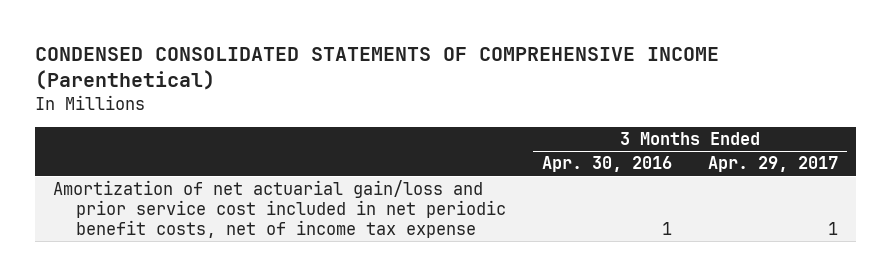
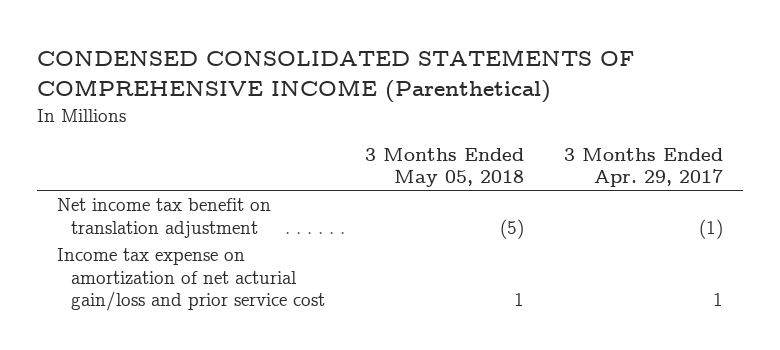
[542,156,673,173] Apr. 30, 2016 -> none
none -> [364,147,524,188] 3 Months Ended May 05, 2018
none -> [56,198,271,238] Net income tax benefit on translation adjustment
[53,180,507,239] Amortization of net actuarial gain/loss and prior service cost included in net periodic benefit costs, net of income tax expense -> [56,248,326,312] Income tax expense on amortization of net acturial gain/loss and prior service cost

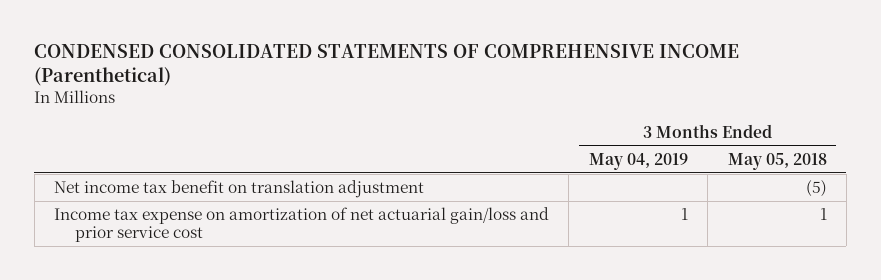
[563,147,723,188] 3 Months Ended Apr. 29, 2017 -> none
none -> [588,152,688,170] May 04, 2019
[56,248,326,312] Income tax expense on amortization of net acturial gain/loss and prior service cost -> [54,207,550,243] Income tax expense on amortization of net actuarial gain/loss and prior service cost

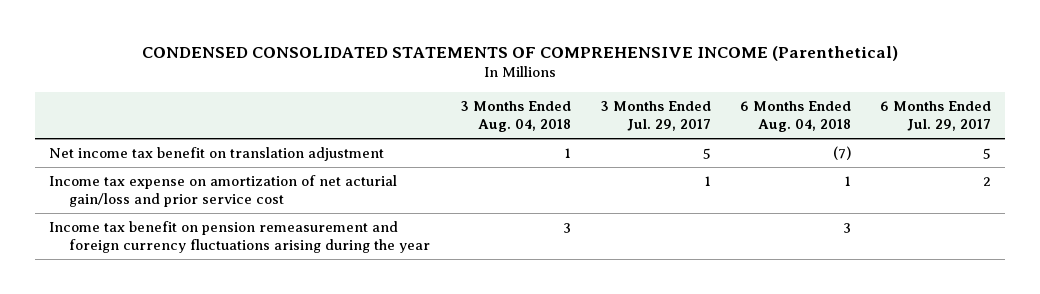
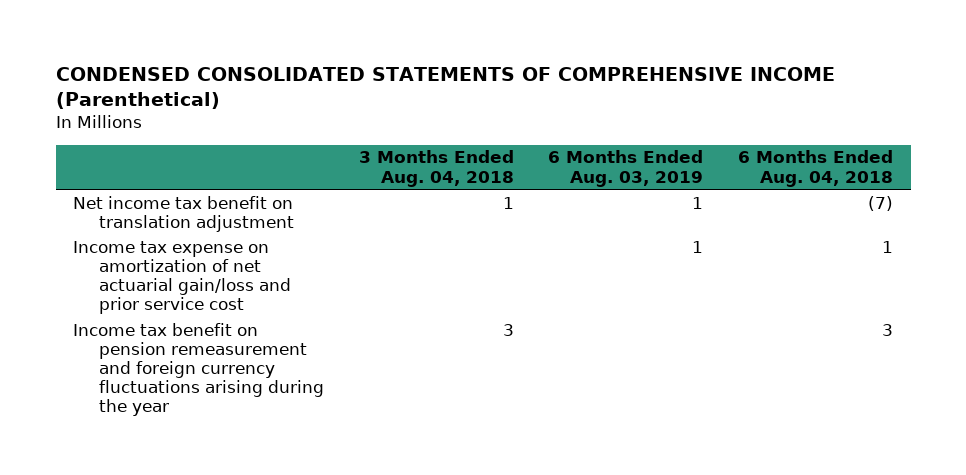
[599,101,711,131] 3 Months Ended Jul. 29, 2017 -> none
[879,101,991,131] 6 Months Ended Jul. 29, 2017 -> none
none -> [548,150,704,187] 6 Months Ended Aug. 03, 2019
[49,175,398,207] Income tax expense on amortization of net acturial gain/loss and prior service cost -> [73,240,291,315] Income tax expense on amortization of net actuarial gain/loss and prior service cost

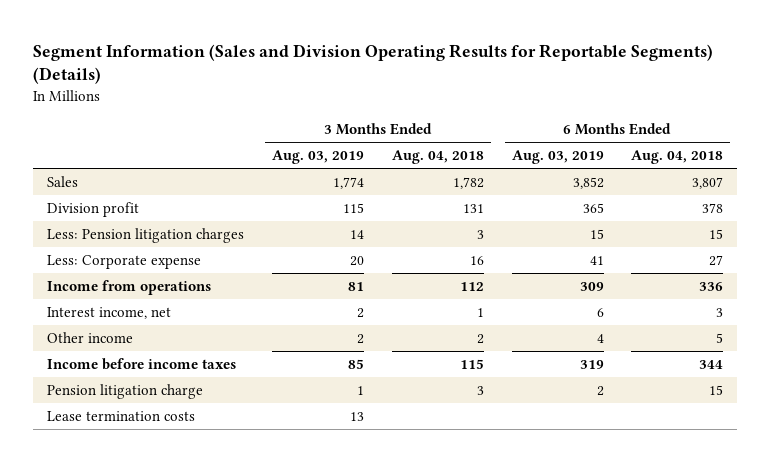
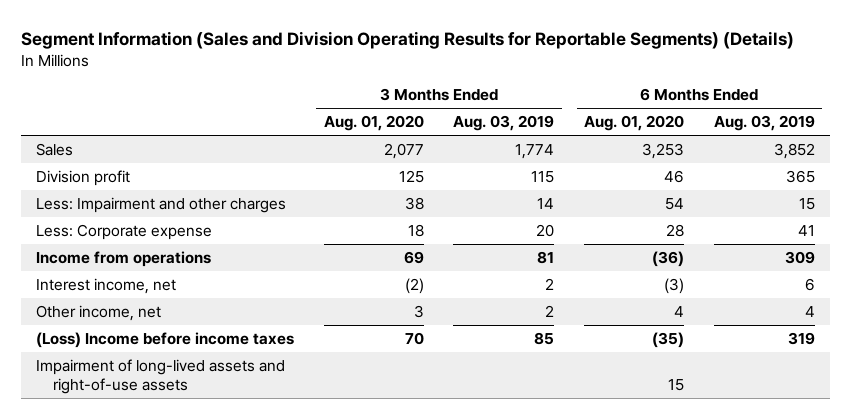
[391,150,484,165] Aug. 04, 2018 -> none
[631,150,724,165] Aug. 04, 2018 -> none
none -> [323,115,424,132] Aug. 01, 2020
none -> [584,115,685,132] Aug. 01, 2020
[47,228,245,244] Less: Pension litigation charges -> [36,196,287,213] Less: Impairment and other charges
[47,384,204,400] Pension litigation charge -> none
[47,411,196,422] Lease termination costs -> none
[47,332,134,344] Other income -> [36,304,162,321] Other income, net
[47,358,237,371] Income before income taxes -> [36,331,295,348] (Loss) Income before income taxes
none -> [36,358,286,394] Impairment of long-lived assets and right-of-use assets

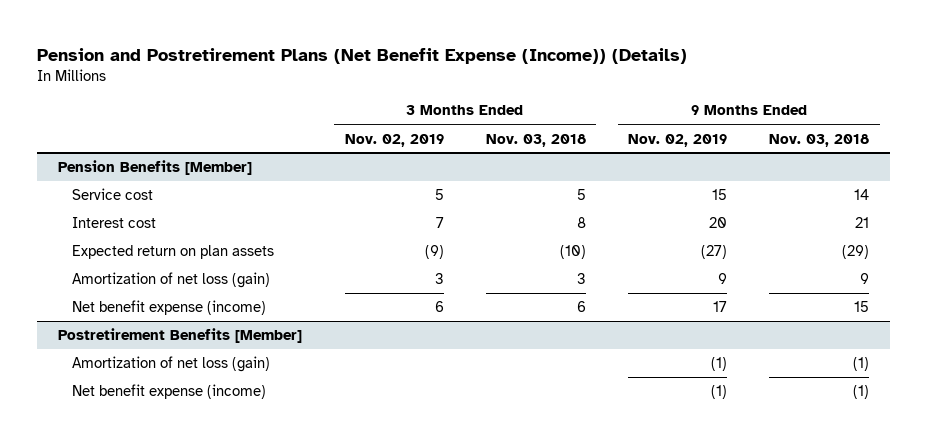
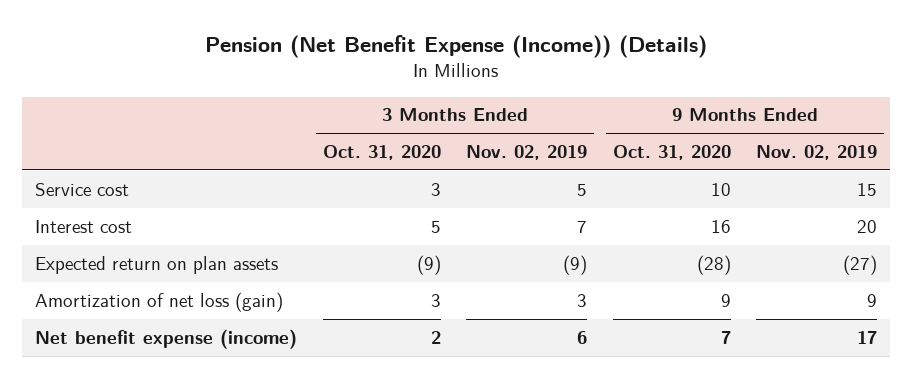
[37,47,688,64] Pension and Postretirement Plans (Net Benefit Expense (Income)) (Details) -> [205,34,708,58] Pension (Net Benefit Expense (Income)) (Details)
[485,133,586,147] Nov. 03, 2018 -> none
[769,133,870,147] Nov. 03, 2018 -> none
none -> [322,145,441,161] Oct. 31, 2020
none -> [612,145,731,161] Oct. 31, 2020
[58,160,253,176] Pension Benefits [Member] -> none
[58,328,303,344] Postretirement Benefits [Member] -> none
[72,356,271,373] Amortization of net loss (gain) -> none
[72,384,267,400] Net benefit expense (income) -> none

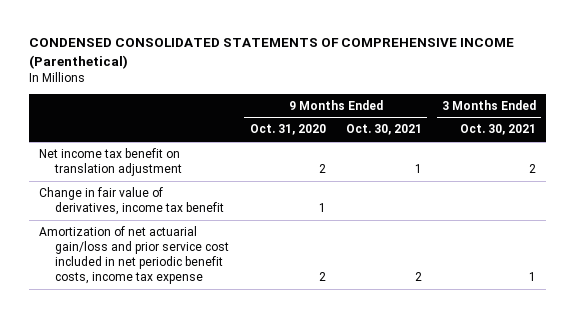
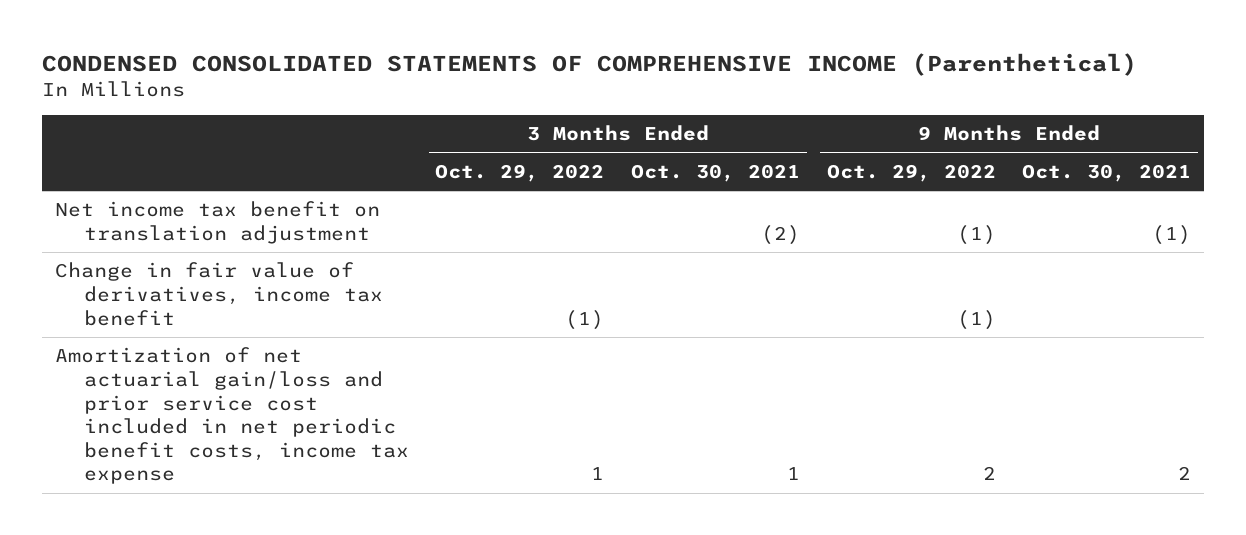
[249,124,326,136] Oct. 31, 2020 -> none
none -> [435,163,605,182] Oct. 29, 2022
none -> [826,163,996,182] Oct. 29, 2022
[414,164,422,174] 1 -> [1152,225,1192,246] (1)
[529,164,537,174] 2 -> [761,225,801,246] (2)

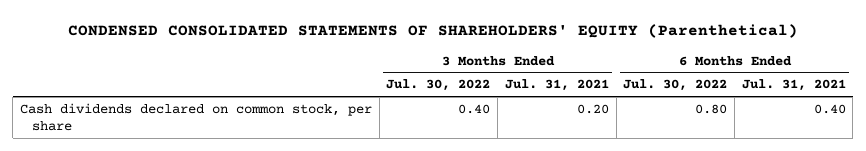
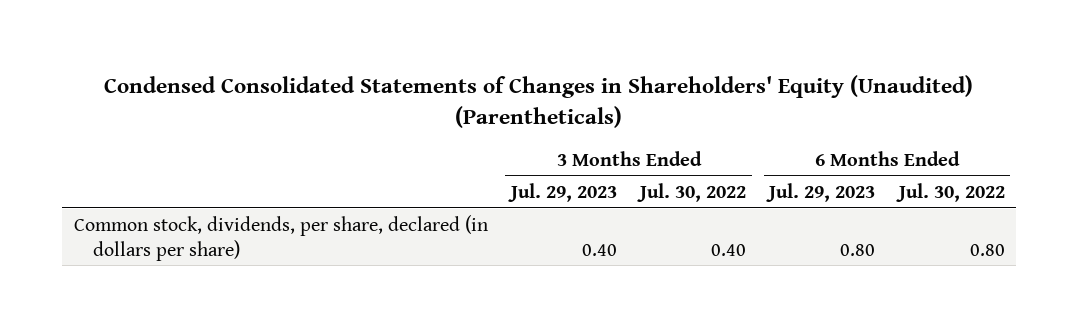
[67,23,798,38] CONDENSED CONSOLIDATED STATEMENTS OF SHAREHOLDERS' EQUITY (Parenthetical) -> [104,75,974,129] Condensed Consolidated Statements of Changes in Shareholders' Equity (Unaudited) (Parentheticals)
[504,79,609,92] Jul. 31, 2021 -> none
[741,79,846,92] Jul. 31, 2021 -> none
none -> [508,182,618,202] Jul. 29, 2023
none -> [766,182,876,202] Jul. 29, 2023
[19,103,372,131] Cash dividends declared on common stock, per share -> [73,215,488,261] Common stock, dividends, per share, declared (in dollars per share)

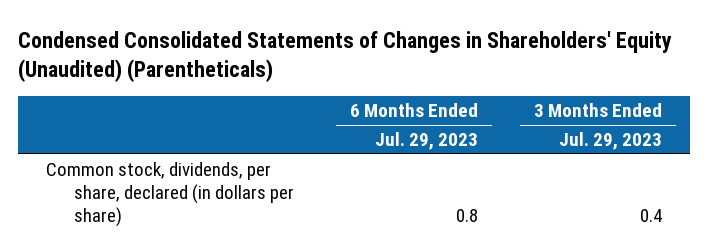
[637,182,747,202] Jul. 30, 2022 -> none
[895,182,1005,202] Jul. 30, 2022 -> none
[582,243,618,256] 0.40 -> [639,208,662,222] 0.4
[840,243,876,256] 0.80 -> [455,208,478,222] 0.8

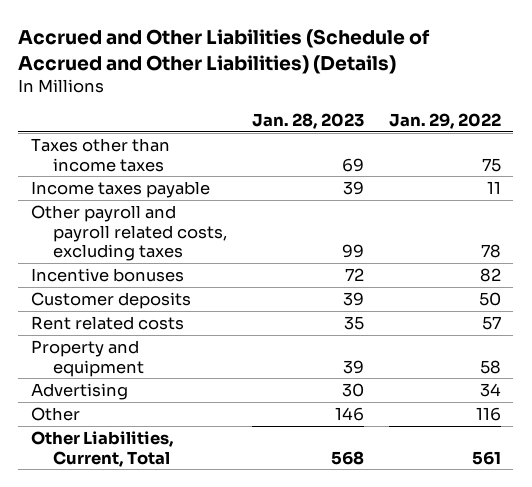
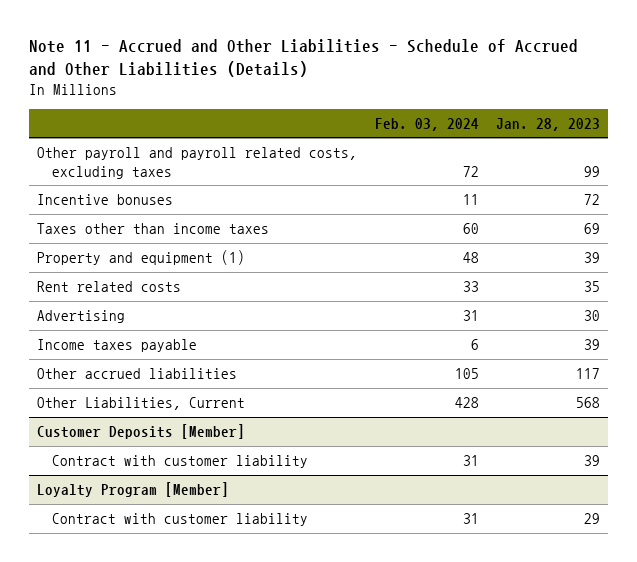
[18,29,431,74] Accrued and Other Liabilities (Schedule of Accrued and Other Liabilities) (Details) -> [28,39,578,78] Note 11 - Accrued and Other Liabilities - Schedule of Accrued and Other Liabilities (Details)
[388,113,501,130] Jan. 29, 2022 -> none
none -> [374,117,479,131] Feb. 03, 2024
[30,291,191,309] Customer deposits -> none
[30,137,170,172] Taxes other than income taxes -> [37,223,270,235] Taxes other than income taxes
none -> [37,250,246,266] Property and equipment (1)
[30,339,145,377] Property and equipment -> none
[30,180,210,198] Income taxes payable -> [37,339,198,353] Income taxes payable
[30,406,80,421] Other -> [37,368,238,380] Other accrued liabilities
[335,406,365,421] 146 -> [575,368,600,380] 117
[30,430,174,467] Other Liabilities, Current, Total -> [37,397,246,411] Other Liabilities, Current
none -> [37,424,246,440] Customer Deposits [Member]
none -> [51,455,308,469] Contract with customer liability
none -> [37,482,230,498] Loyalty Program [Member]
none -> [51,513,308,527] Contract with customer liability

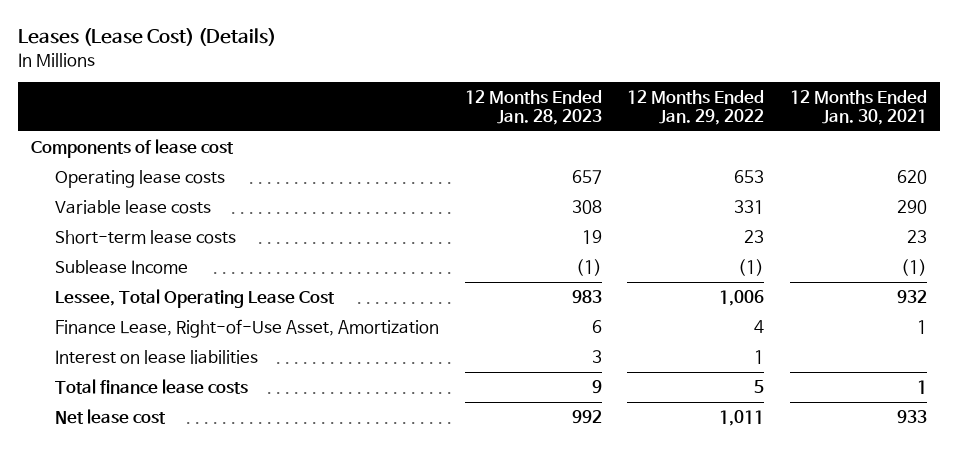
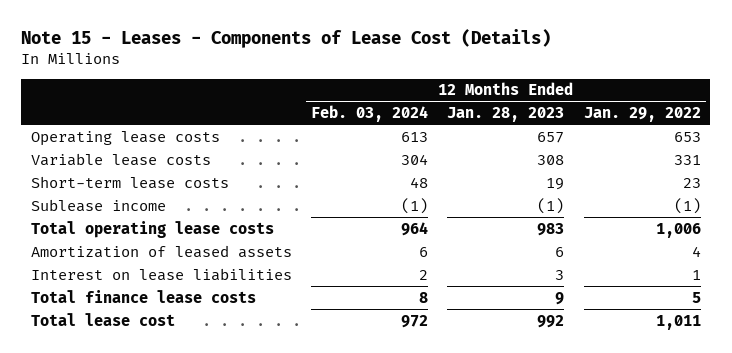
[17,28,276,47] Leases (Lease Cost) (Details) -> [21,29,552,49] Note 15 - Leases - Components of Lease Cost (Details)
[789,89,927,125] 12 Months Ended Jan. 30, 2021 -> none
none -> [311,105,429,123] Feb. 03, 2024
[30,138,234,158] Components of lease cost -> none
[55,259,189,274] Sublease Income -> [30,198,166,212] Sublease income
[55,288,336,308] Lessee, Total Operating Lease Cost -> [30,220,274,238] Total operating lease costs
[55,318,440,338] Finance Lease, Right-of-Use Asset, Amortization -> [30,244,292,258] Amortization of leased assets
[55,408,167,424] Net lease cost -> [30,312,175,326] Total lease cost

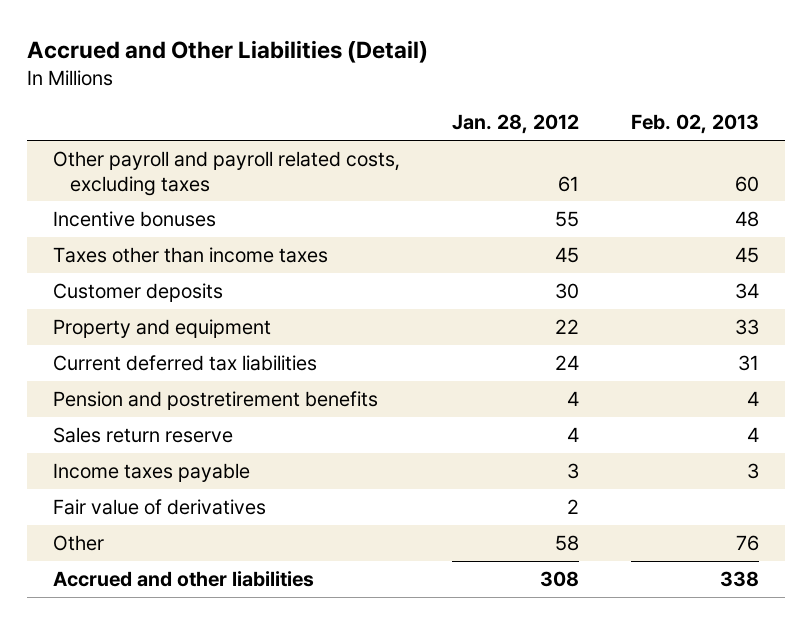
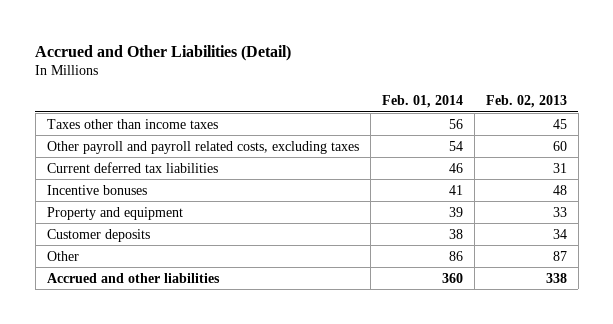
[452,114,580,135] Jan. 28, 2012 -> none
none -> [381,94,463,108] Feb. 01, 2014
[53,246,329,263] Taxes other than income taxes -> [46,118,218,129] Taxes other than income taxes
[53,354,318,371] Current deferred tax liabilities -> [46,161,218,173] Current deferred tax liabilities
[53,390,379,410] Pension and postretirement benefits -> none
[53,426,234,443] Sales return reserve -> none
[53,462,251,482] Income taxes payable -> none
[53,498,267,515] Fair value of derivatives -> none
[53,282,224,302] Customer deposits -> [46,228,150,242] Customer deposits
[736,534,760,551] 76 -> [552,250,567,261] 87

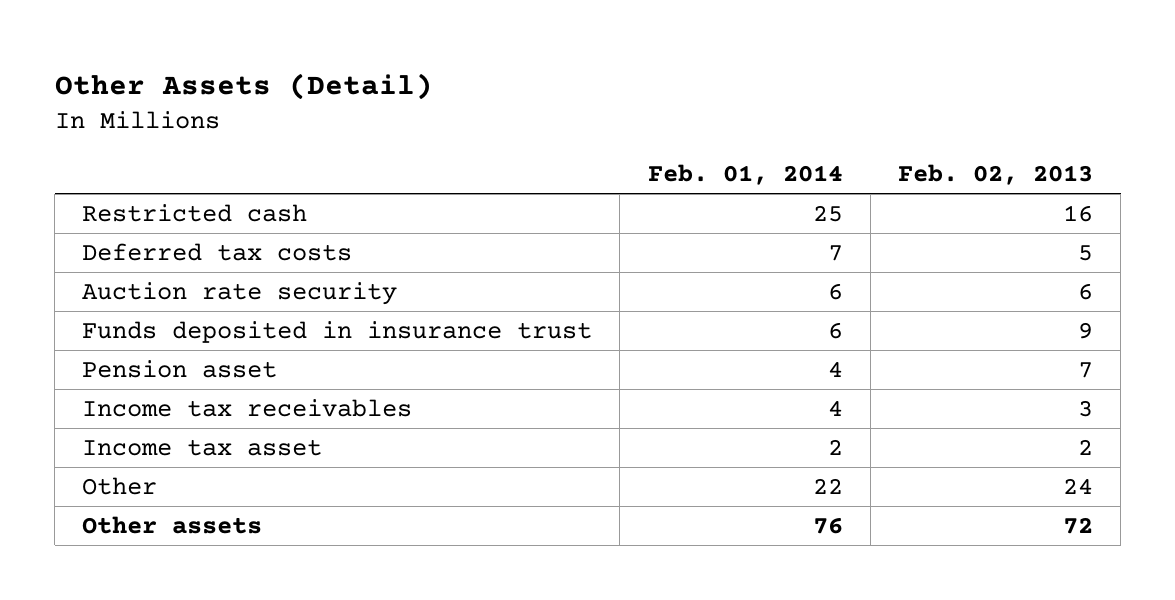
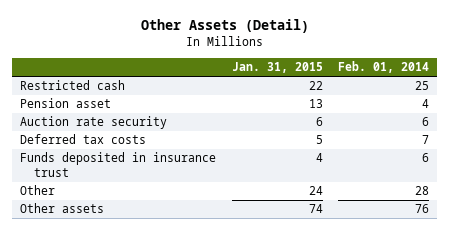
[898,164,1094,186] Feb. 02, 2013 -> none
none -> [231,62,323,74] Jan. 31, 2015
[82,360,278,379] Pension asset -> [19,98,111,109] Pension asset
[82,243,353,262] Deferred tax costs -> [19,134,146,145] Deferred tax costs
[82,399,413,418] Income tax receivables -> none
[82,439,323,457] Income tax asset -> none
[812,478,843,495] 22 -> [415,186,430,196] 28

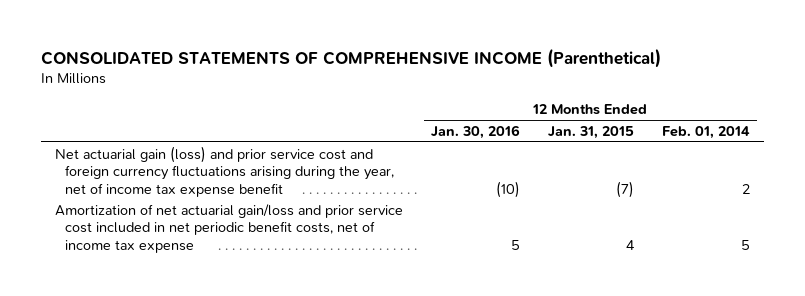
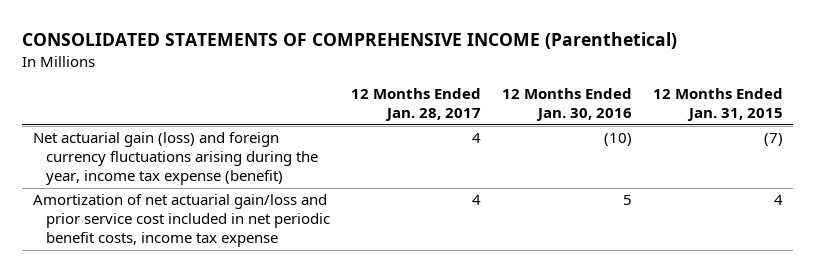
[661,125,750,139] Feb. 01, 2014 -> none
none -> [351,88,482,122] 12 Months Ended Jan. 28, 2017
[54,145,395,197] Net actuarial gain (loss) and prior service cost and foreign currency fluctuations arising during the year, net of income tax expense benefit -> [32,132,319,186] Net actuarial gain (loss) and foreign currency fluctuations arising during the year, income tax expense (benefit)
[54,203,403,253] Amortization of net actuarial gain/loss and prior service cost included in net periodic benefit costs, net of income tax expense -> [32,194,331,248] Amortization of net actuarial gain/loss and prior service cost included in net periodic benefit costs, income tax expense

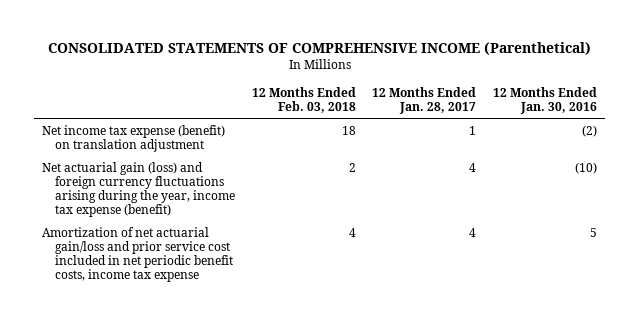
[652,88,783,122] 12 Months Ended Jan. 31, 2015 -> none
none -> [251,87,356,114] 12 Months Ended Feb. 03, 2018
none -> [42,124,226,152] Net income tax expense (benefit) on translation adjustment

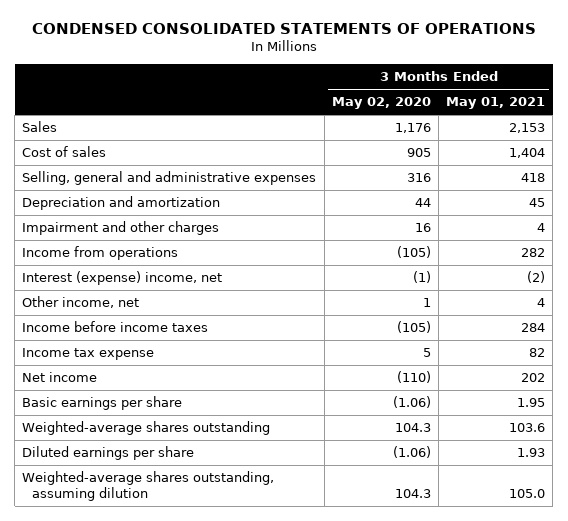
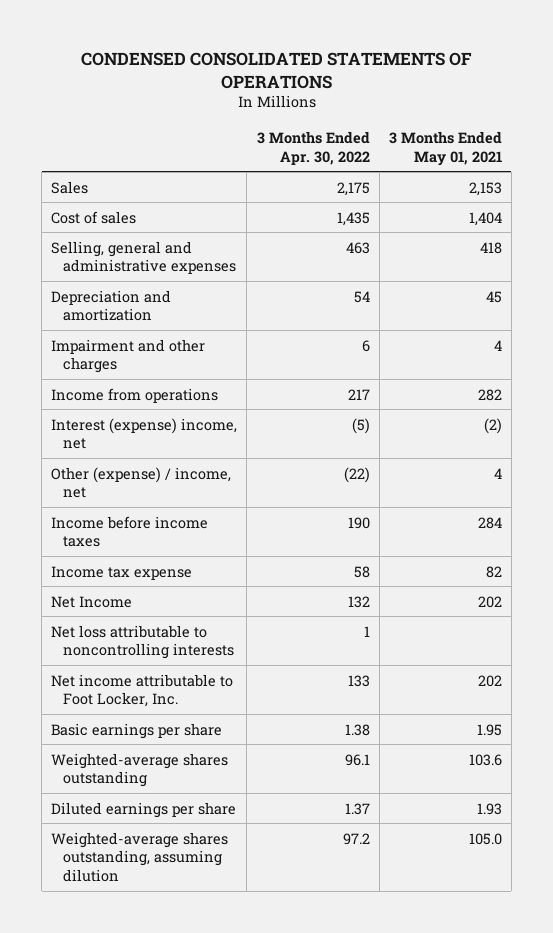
[331,97,431,110] May 02, 2020 -> none
none -> [256,130,370,165] 3 Months Ended Apr. 30, 2022
[22,296,140,309] Other income, net -> [51,466,232,499] Other (expense) / income, net
none -> [51,595,133,608] Net Income
none -> [51,624,234,660] Net loss attributable to noncontrolling interests
[22,372,98,383] Net income -> [51,673,234,708] Net income attributable to Foot Locker, Inc.

